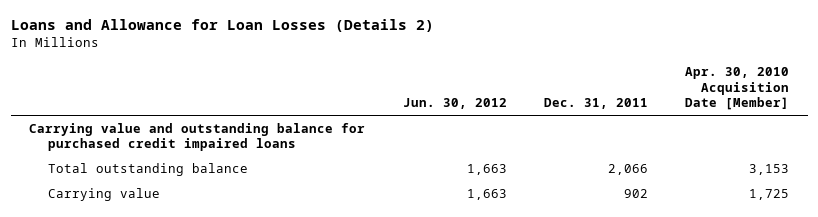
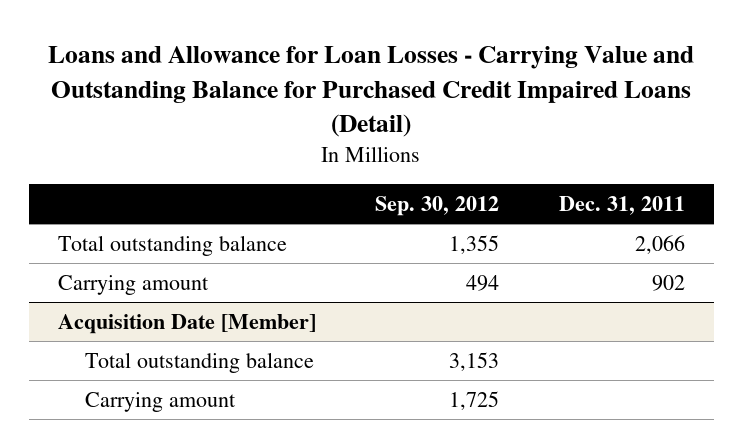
[10,19,434,33] Loans and Allowance for Loan Losses (Details 2) -> [48,46,695,138] Loans and Allowance for Loan Losses - Carrying Value and Outstanding Balance for Purchased Credit Impaired Loans (Detail)
[402,98,507,110] Jun. 30, 2012 -> none
[684,67,789,111] Apr. 30, 2010 Acquisition Date [Member] -> none
none -> [375,196,500,217] Sep. 30, 2012
[29,122,366,152] Carrying value and outstanding balance for purchased credit impaired loans -> none
[48,187,161,201] Carrying value -> [58,274,210,295] Carrying amount
none -> [58,313,317,334] Acquisition Date [Member]
none -> [84,351,314,373] Total outstanding balance
none -> [84,391,236,412] Carrying amount

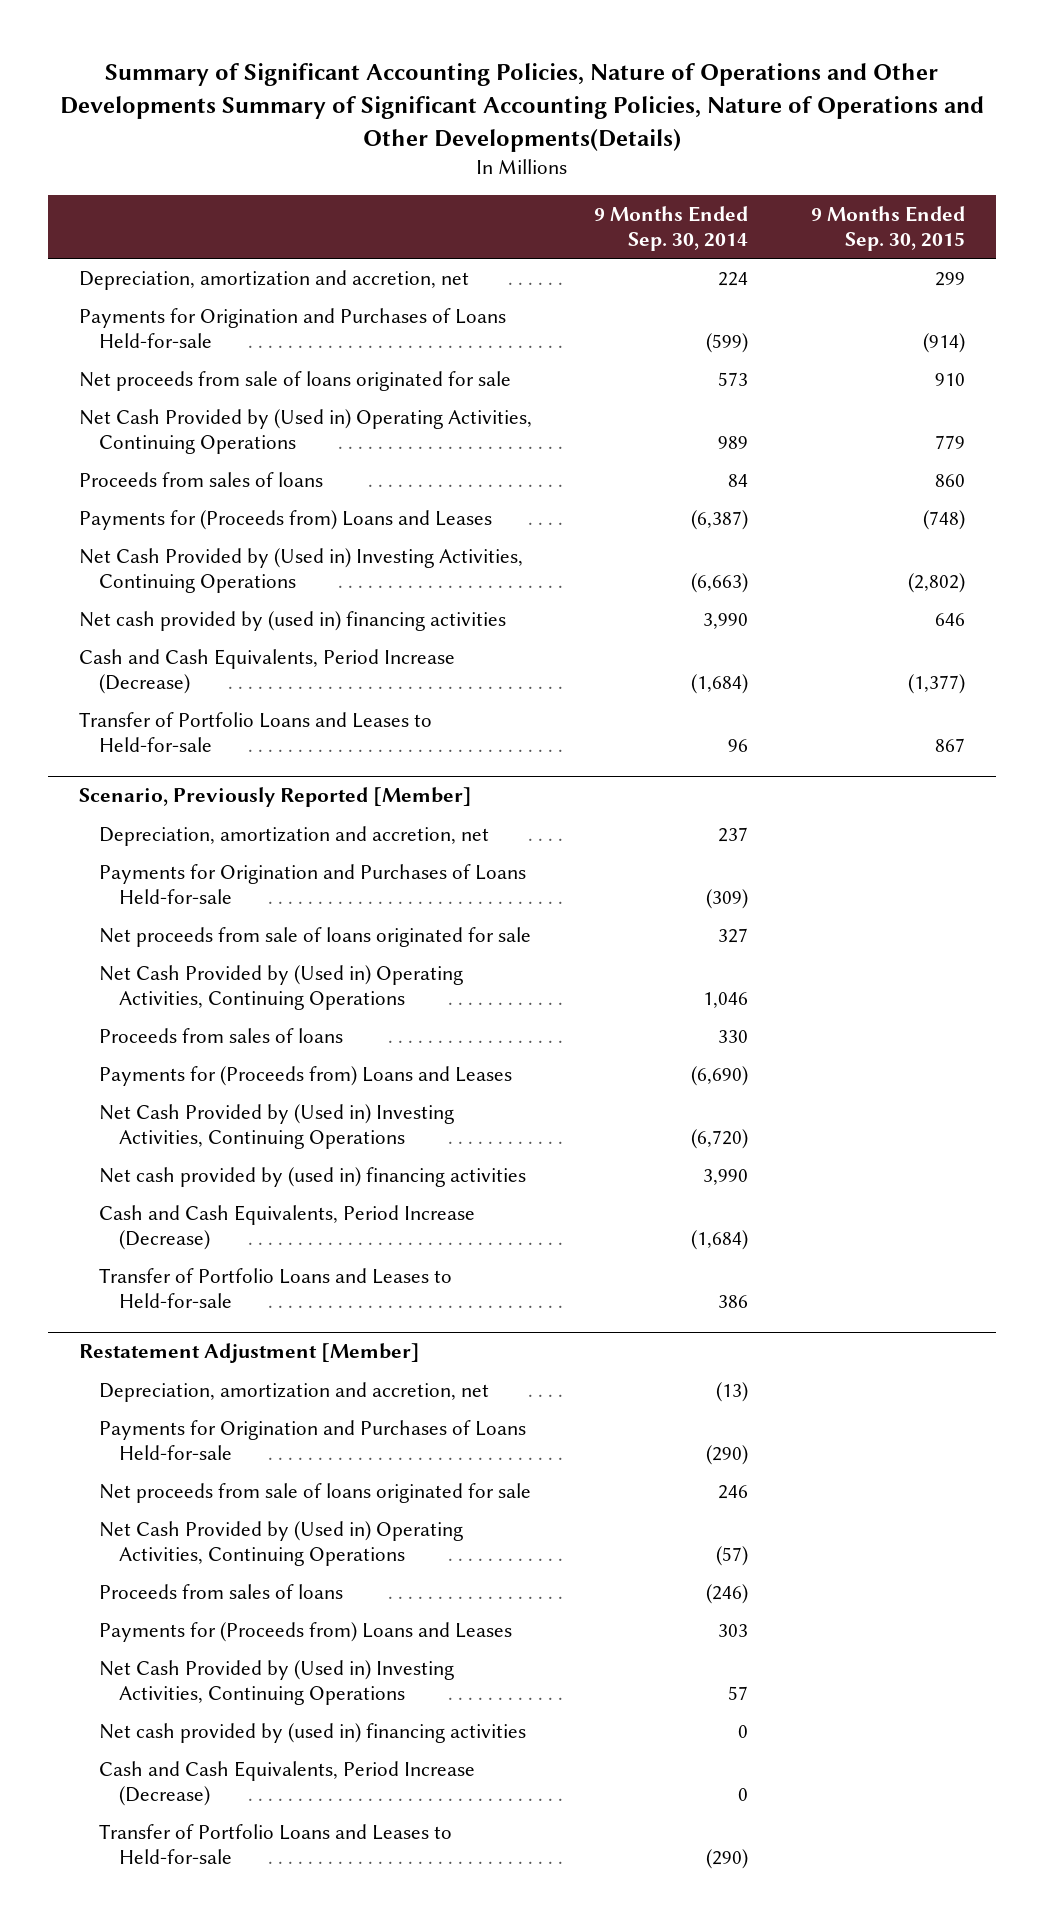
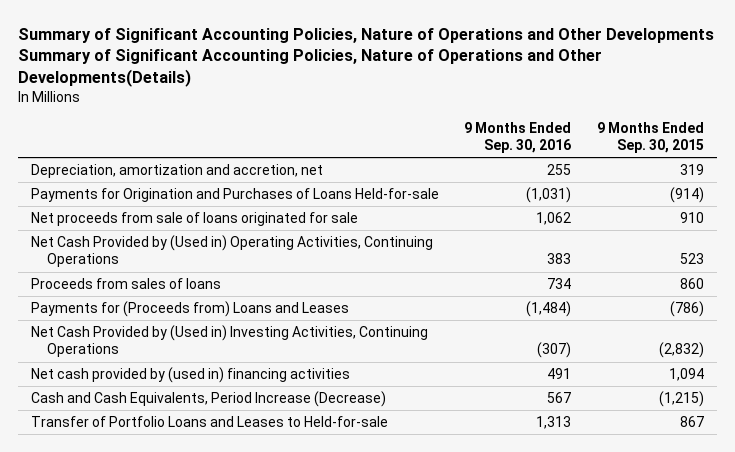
[594,205,749,252] 9 Months Ended Sep. 30, 2014 -> none
none -> [464,121,572,153] 9 Months Ended Sep. 30, 2016
[934,271,965,286] 299 -> [679,164,704,176] 319
[934,435,965,450] 779 -> [679,253,704,265] 523
[922,509,965,530] (748) -> [669,301,704,318] (786)
[907,573,965,594] (2,802) -> [658,342,704,359] (2,832)
[934,612,965,626] 646 -> [668,368,704,382] 1,094
[907,674,965,695] (1,377) -> [658,391,704,408] (1,215)
[79,787,473,808] Scenario, Previously Reported [Member] -> none
[98,825,489,846] Depreciation, amortization and accretion, net -> none
[98,863,526,905] Payments for Origination and Purchases of Loans Held-for-sale -> none
[98,926,531,947] Net proceeds from sale of loans originated for sale -> none
[98,964,463,1011] Net Cash Provided by (Used in) Operating Activities, Continuing Operations -> none
[98,1027,343,1043] Proceeds from sales of loans -> none
[98,1065,512,1086] Payments for (Proceeds from) Loans and Leases -> none
[98,1103,454,1150] Net Cash Provided by (Used in) Investing Activities, Continuing Operations -> none
[98,1166,526,1187] Net cash provided by (used in) financing activities -> none
[98,1204,475,1251] Cash and Cash Equivalents, Period Increase (Decrease) -> none
[98,1267,452,1309] Transfer of Portfolio Loans and Leases to Held-for-sale -> none
[79,1343,421,1364] Restatement Adjustment [Member] -> none
[98,1381,489,1402] Depreciation, amortization and accretion, net -> none
[98,1419,526,1461] Payments for Origination and Purchases of Loans Held-for-sale -> none
[98,1482,531,1503] Net proceeds from sale of loans originated for sale -> none
[98,1520,463,1567] Net Cash Provided by (Used in) Operating Activities, Continuing Operations -> none
[98,1583,343,1599] Proceeds from sales of loans -> none
[98,1621,512,1642] Payments for (Proceeds from) Loans and Leases -> none
[98,1659,454,1706] Net Cash Provided by (Used in) Investing Activities, Continuing Operations -> none
[98,1722,526,1743] Net cash provided by (used in) financing activities -> none
[98,1760,475,1807] Cash and Cash Equivalents, Period Increase (Decrease) -> none
[98,1823,452,1865] Transfer of Portfolio Loans and Leases to Held-for-sale -> none

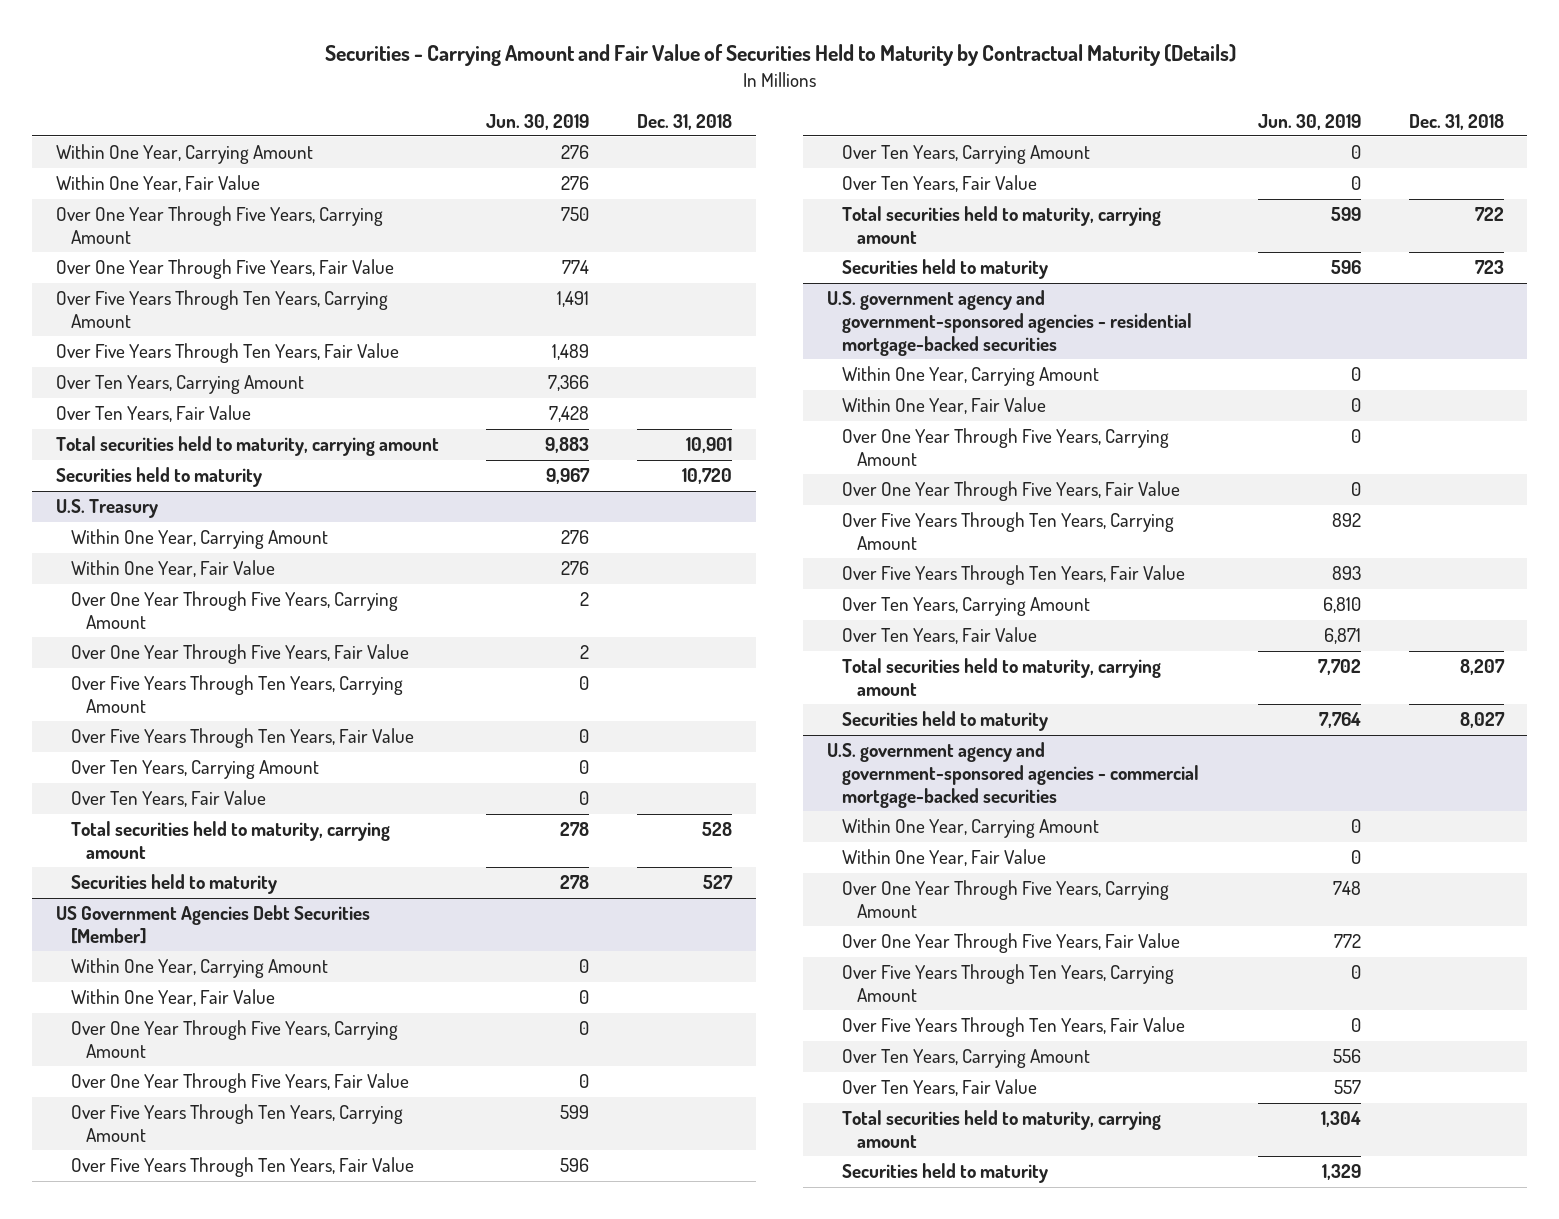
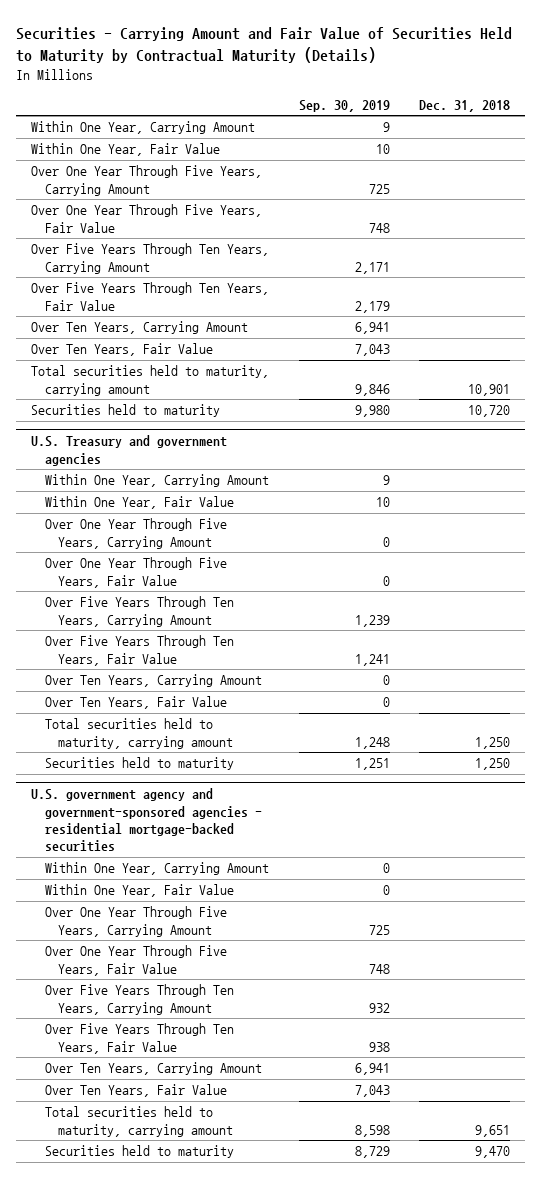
[486,113,590,130] Jun. 30, 2019 -> none
none -> [298,99,390,112] Sep. 30, 2019
[55,499,158,519] U.S. Treasury -> none
[70,529,328,550] Within One Year, Carrying Amount -> none
[70,560,275,578] Within One Year, Fair Value -> none
[70,591,398,629] Over One Year Through Five Years, Carrying Amount -> none
[70,644,409,665] Over One Year Through Five Years, Fair Value -> none
[70,675,403,713] Over Five Years Through Ten Years, Carrying Amount -> none
[70,728,414,749] Over Five Years Through Ten Years, Fair Value -> none
[70,760,319,780] Over Ten Years, Carrying Amount -> none
[70,790,266,808] Over Ten Years, Fair Value -> none
[70,821,390,859] Total securities held to maturity, carrying amount -> none
[70,874,277,895] Securities held to maturity -> none
[55,905,370,944] US Government Agencies Debt Securities [Member] -> none
[70,958,328,979] Within One Year, Carrying Amount -> none
[70,989,275,1007] Within One Year, Fair Value -> none
[70,1020,398,1058] Over One Year Through Five Years, Carrying Amount -> none
[70,1073,409,1094] Over One Year Through Five Years, Fair Value -> none
[70,1104,403,1142] Over Five Years Through Ten Years, Carrying Amount -> none
[70,1157,414,1178] Over Five Years Through Ten Years, Fair Value -> none
[842,145,1091,165] Over Ten Years, Carrying Amount -> none
[842,175,1038,193] Over Ten Years, Fair Value -> none
[842,206,1162,244] Total securities held to maturity, carrying amount -> none
[842,259,1049,280] Securities held to maturity -> none
none -> [31,435,228,466] U.S. Treasury and government agencies
none -> [44,474,269,488] Within One Year, Carrying Amount
none -> [44,496,234,510] Within One Year, Fair Value
none -> [44,518,227,549] Over One Year Through Five Years, Carrying Amount
none -> [44,557,227,588] Over One Year Through Five Years, Fair Value
none -> [44,596,234,627] Over Five Years Through Ten Years, Carrying Amount
none -> [44,635,234,666] Over Five Years Through Ten Years, Fair Value
none -> [44,674,262,688] Over Ten Years, Carrying Amount
none -> [44,696,227,710] Over Ten Years, Fair Value
none -> [44,718,234,749] Total securities held to maturity, carrying amount
none -> [44,757,234,771] Securities held to maturity
[827,742,1200,808] U.S. government agency and government-sponsored agencies - commercial mortgage-backed securities -> none
[842,818,1100,839] Within One Year, Carrying Amount -> none
[842,849,1047,867] Within One Year, Fair Value -> none
[842,880,1170,918] Over One Year Through Five Years, Carrying Amount -> none
[842,933,1181,954] Over One Year Through Five Years, Fair Value -> none
[842,964,1175,1002] Over Five Years Through Ten Years, Carrying Amount -> none
[842,1017,1186,1038] Over Five Years Through Ten Years, Fair Value -> none
[842,1049,1091,1069] Over Ten Years, Carrying Amount -> none
[842,1079,1038,1097] Over Ten Years, Fair Value -> none
[842,1110,1162,1148] Total securities held to maturity, carrying amount -> none
[842,1163,1049,1184] Securities held to maturity -> none
[1459,659,1505,676] 8,207 -> [475,1124,511,1137] 9,651
[1459,712,1505,729] 8,027 -> [475,1146,511,1159] 9,470

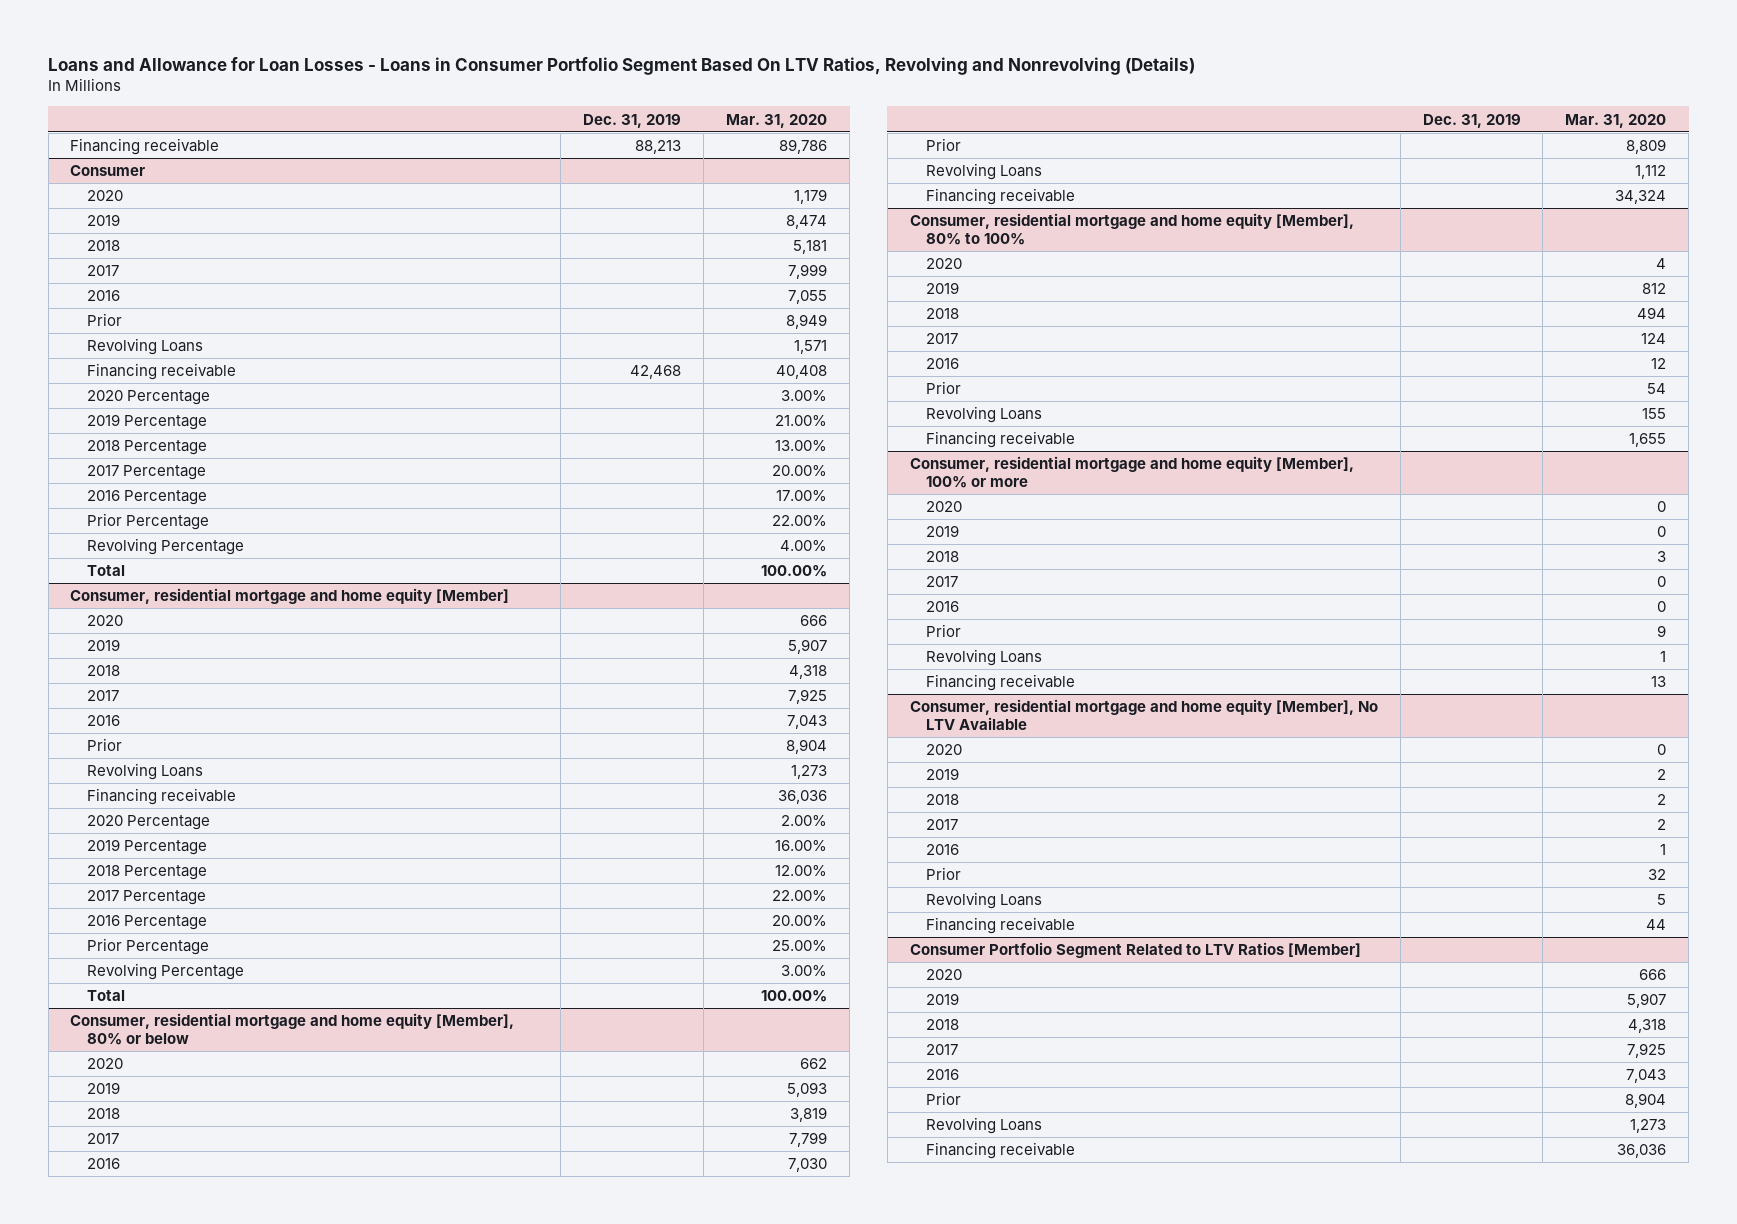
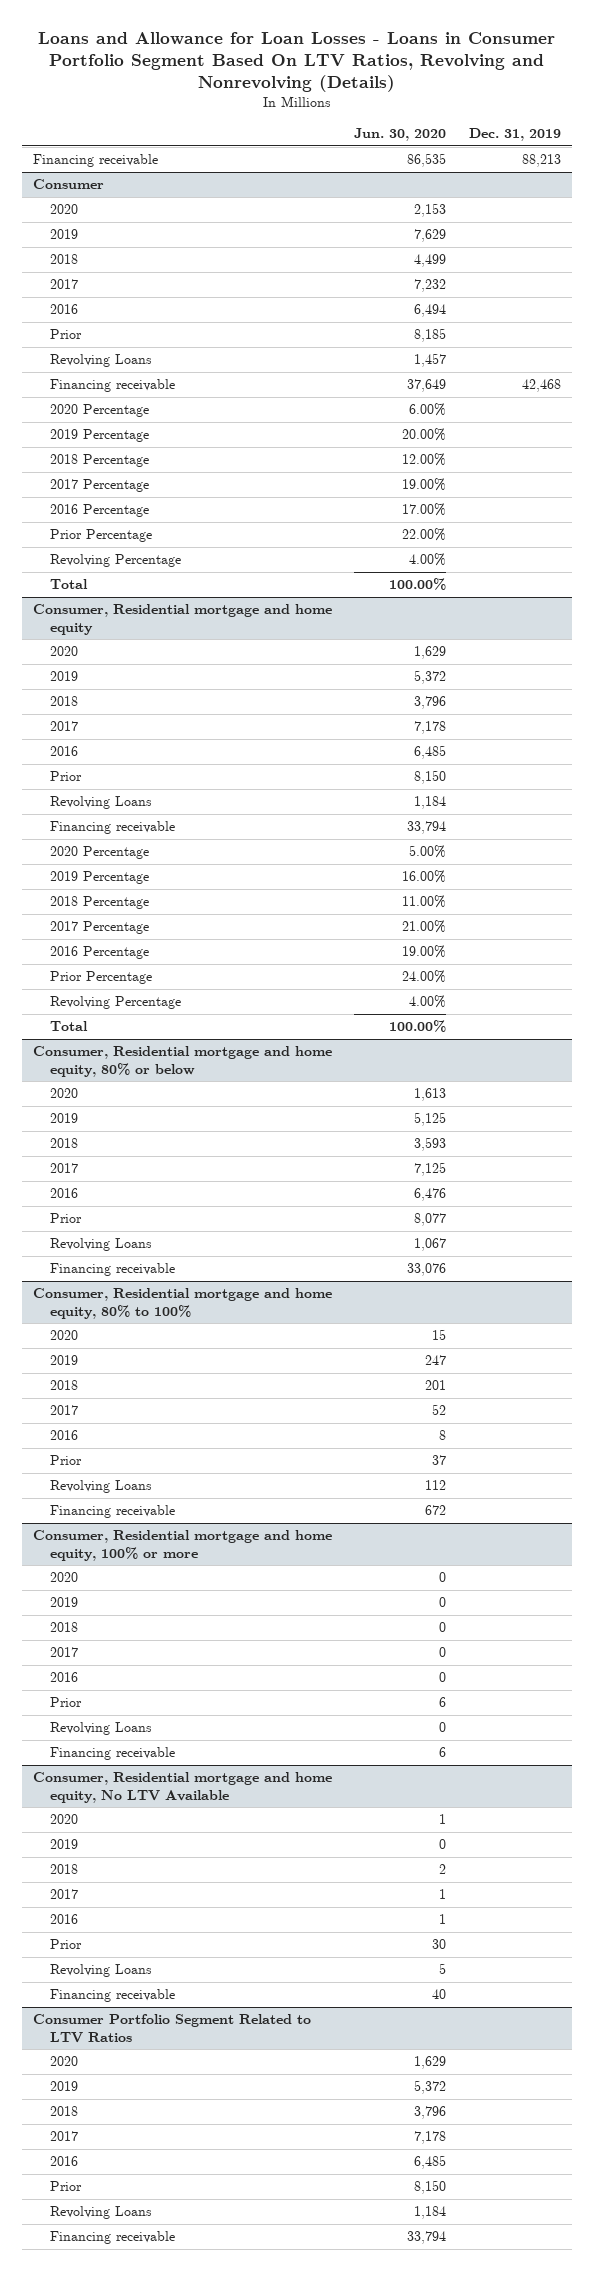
[726,113,828,128] Mar. 31, 2020 -> none
none -> [354,128,447,142] Jun. 30, 2020
[70,588,510,605] Consumer, residential mortgage and home equity [Member] -> [33,604,333,635] Consumer, Residential mortgage and home equity
[70,1013,515,1045] Consumer, residential mortgage and home equity [Member], 80% or below -> [33,1046,333,1077] Consumer, Residential mortgage and home equity, 80% or below
[909,213,1354,245] Consumer, residential mortgage and home equity [Member], 80% to 100% -> [33,1288,333,1319] Consumer, Residential mortgage and home equity, 80% to 100%
[909,456,1354,488] Consumer, residential mortgage and home equity [Member], 100% or more -> [33,1530,333,1561] Consumer, Residential mortgage and home equity, 100% or more
[909,699,1378,730] Consumer, residential mortgage and home equity [Member], No LTV Available -> [33,1772,333,1803] Consumer, Residential mortgage and home equity, No LTV Available
[909,942,1361,959] Consumer Portfolio Segment Related to LTV Ratios [Member] -> [33,2014,312,2043] Consumer Portfolio Segment Related to LTV Ratios

